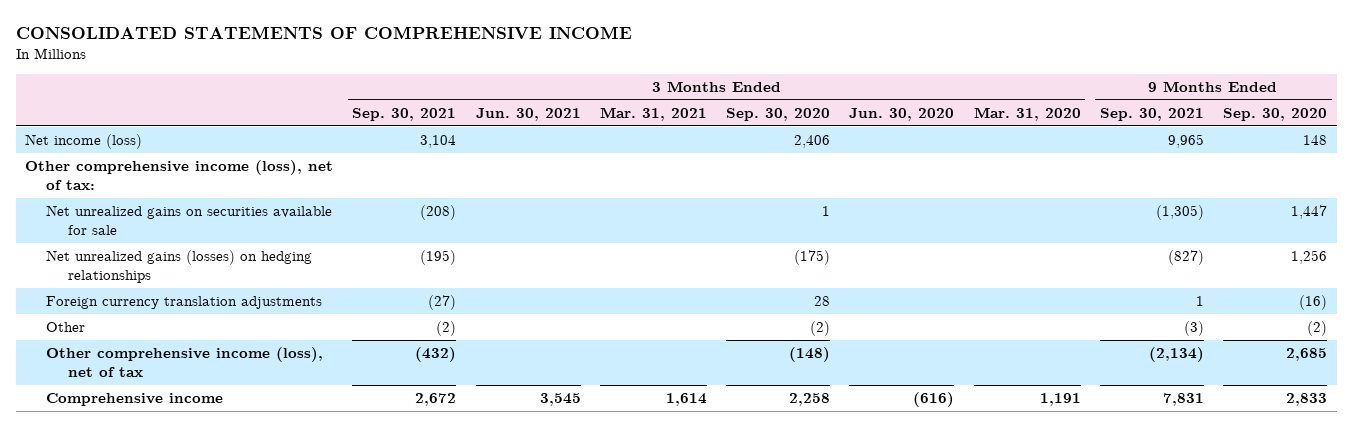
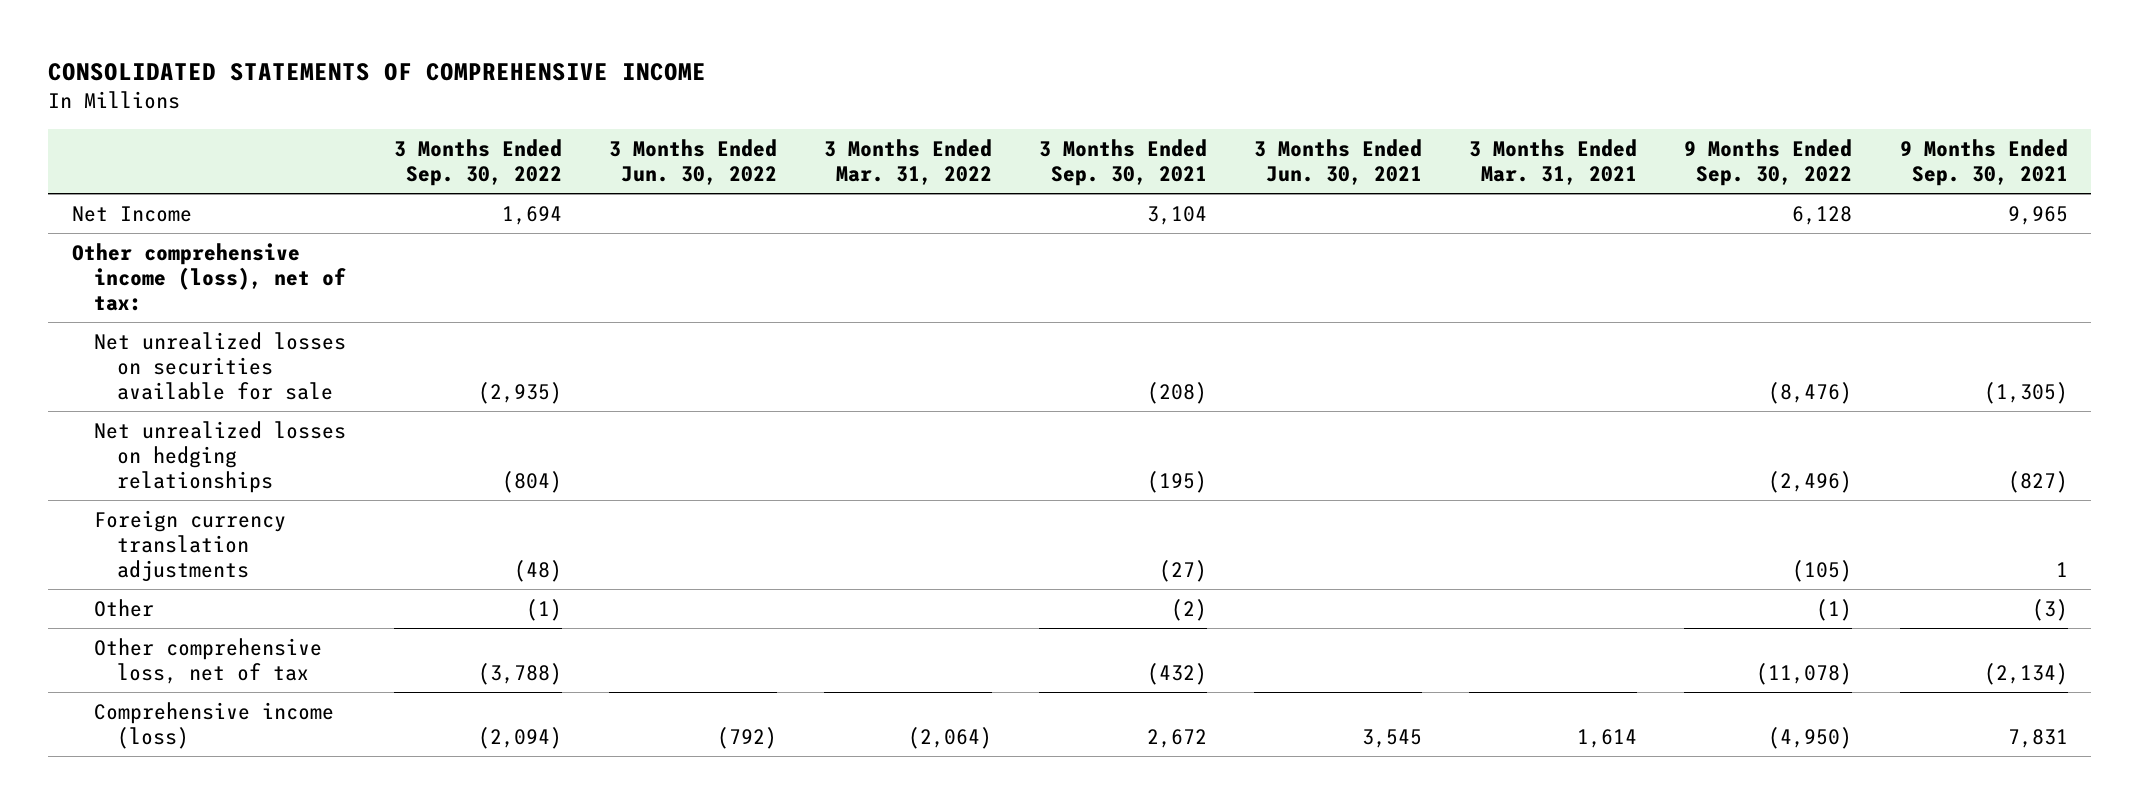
[726,107,831,121] Sep. 30, 2020 -> none
[849,107,955,121] Jun. 30, 2020 -> none
[973,106,1081,121] Mar. 31, 2020 -> none
[1223,107,1328,121] Sep. 30, 2020 -> none
none -> [393,138,562,187] 3 Months Ended Sep. 30, 2022
none -> [608,138,777,186] 3 Months Ended Jun. 30, 2022
none -> [823,138,992,186] 3 Months Ended Mar. 31, 2022
none -> [1684,138,1853,187] 9 Months Ended Sep. 30, 2022
[25,134,143,150] Net income (loss) -> [71,205,192,222] Net Income
[46,205,333,236] Net unrealized gains on securities available for sale -> [94,331,347,401] Net unrealized losses on securities available for sale
[46,250,313,284] Net unrealized gains (losses) on hedging relationships -> [94,420,347,494] Net unrealized losses on hedging relationships
[46,347,324,378] Other comprehensive income (loss), net of tax -> [94,637,323,684] Other comprehensive loss, net of tax
[46,393,224,407] Comprehensive income -> [94,701,335,749] Comprehensive income (loss)

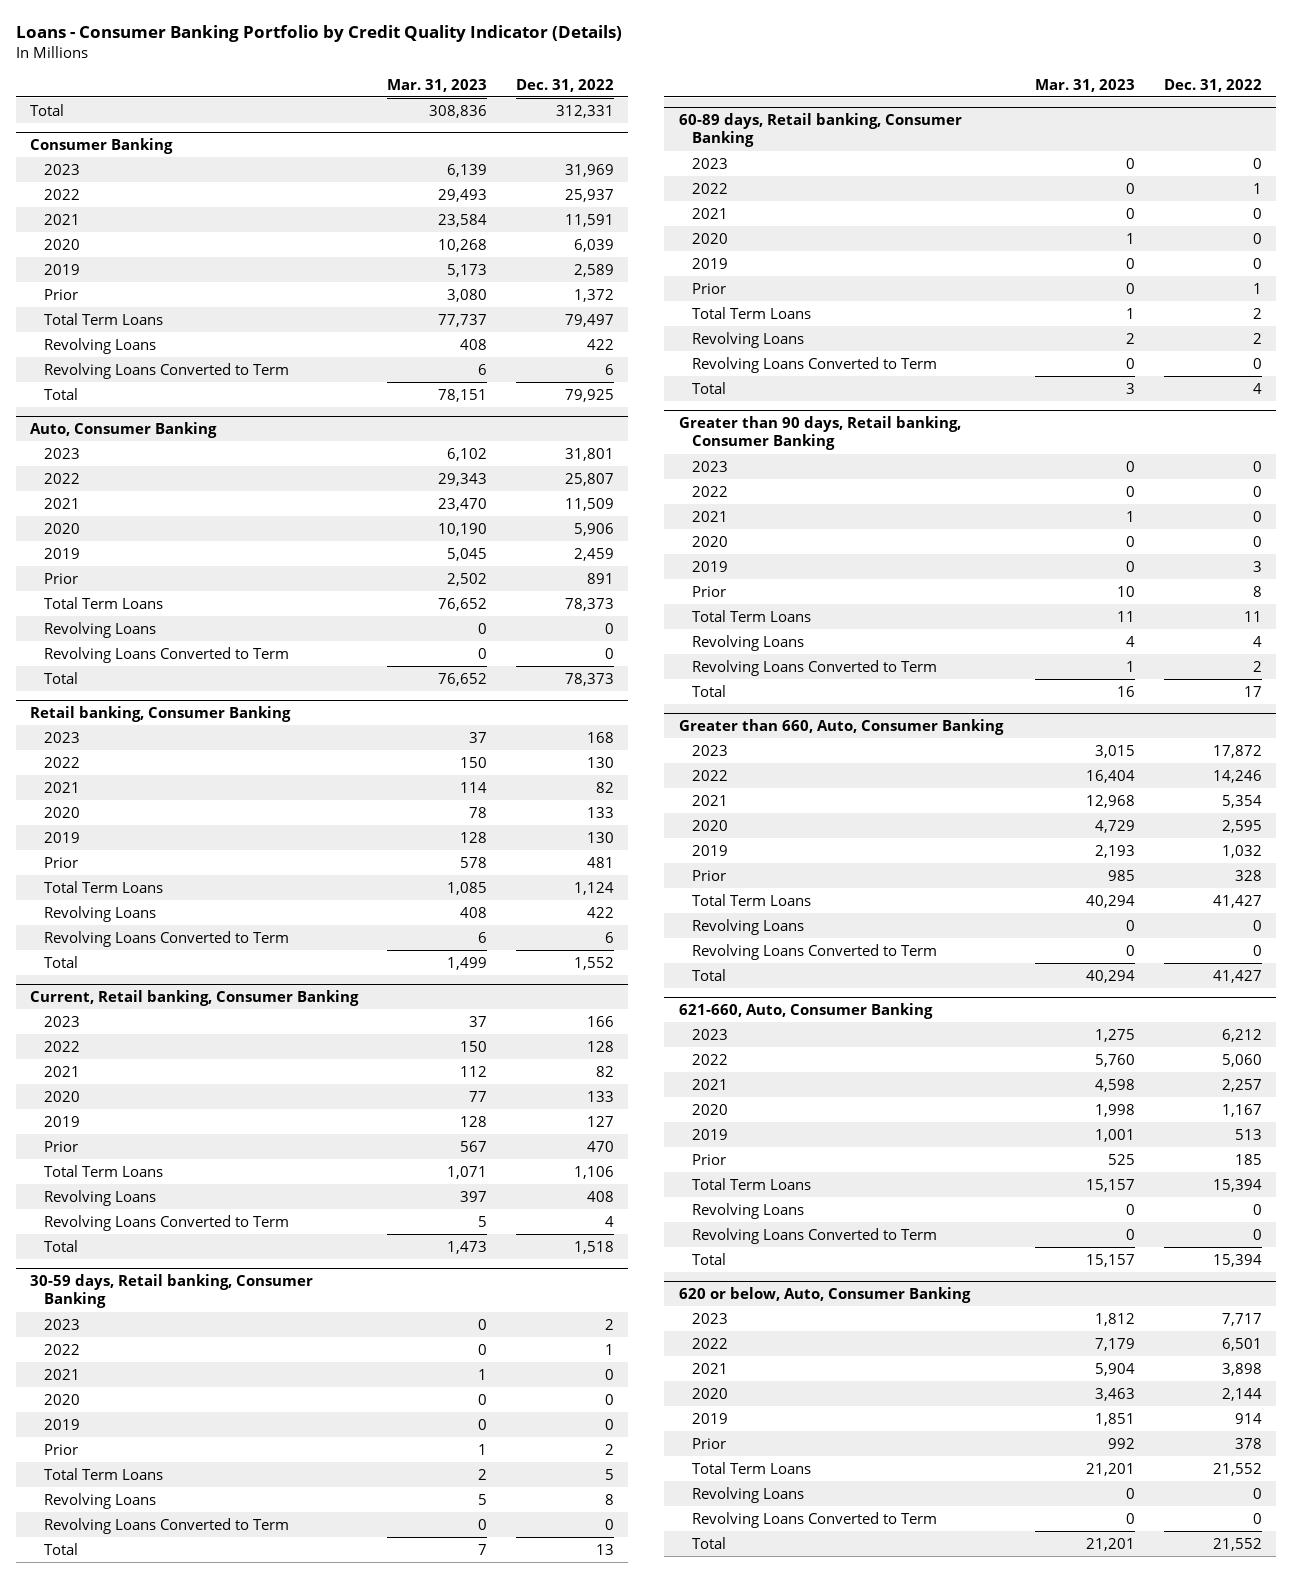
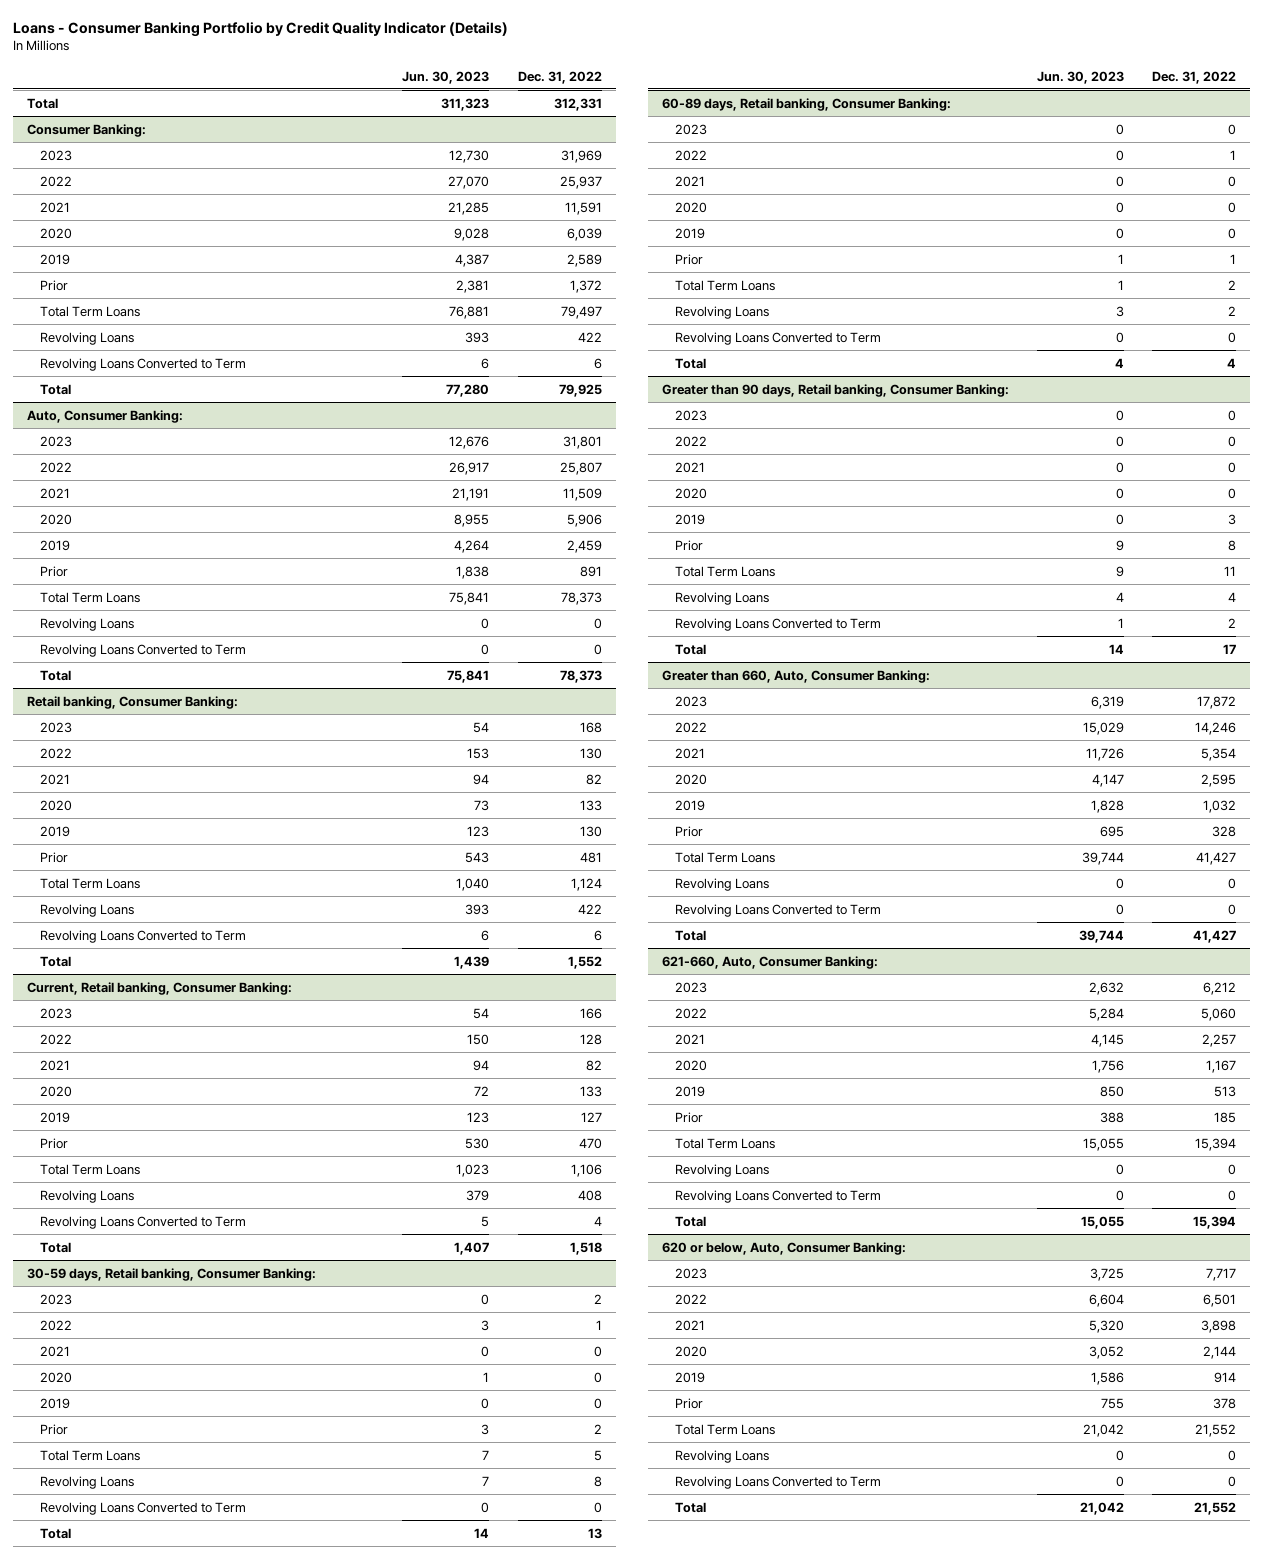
[386,78,487,92] Mar. 31, 2023 -> none
none -> [402,70,490,84] Jun. 30, 2023
[30,137,174,154] Consumer Banking -> [27,123,147,137] Consumer Banking:
[30,421,218,438] Auto, Consumer Banking -> [27,409,184,423] Auto, Consumer Banking:
[30,705,292,722] Retail banking, Consumer Banking -> [27,695,239,709] Retail banking, Consumer Banking:
[30,989,360,1006] Current, Retail banking, Consumer Banking -> [27,981,293,995] Current, Retail banking, Consumer Banking:
[30,1273,314,1309] 30-59 days, Retail banking, Consumer Banking -> [27,1267,317,1281] 30-59 days, Retail banking, Consumer Banking:
[678,112,962,148] 60-89 days, Retail banking, Consumer Banking -> [661,97,951,111] 60-89 days, Retail banking, Consumer Banking:
[678,415,961,451] Greater than 90 days, Retail banking, Consumer Banking -> [661,383,1009,397] Greater than 90 days, Retail banking, Consumer Banking:
[678,718,1004,735] Greater than 660, Auto, Consumer Banking -> [661,669,930,683] Greater than 660, Auto, Consumer Banking:
[678,1002,933,1019] 621-660, Auto, Consumer Banking -> [661,955,878,969] 621-660, Auto, Consumer Banking:
[678,1286,971,1303] 620 or below, Auto, Consumer Banking -> [661,1241,906,1255] 620 or below, Auto, Consumer Banking:

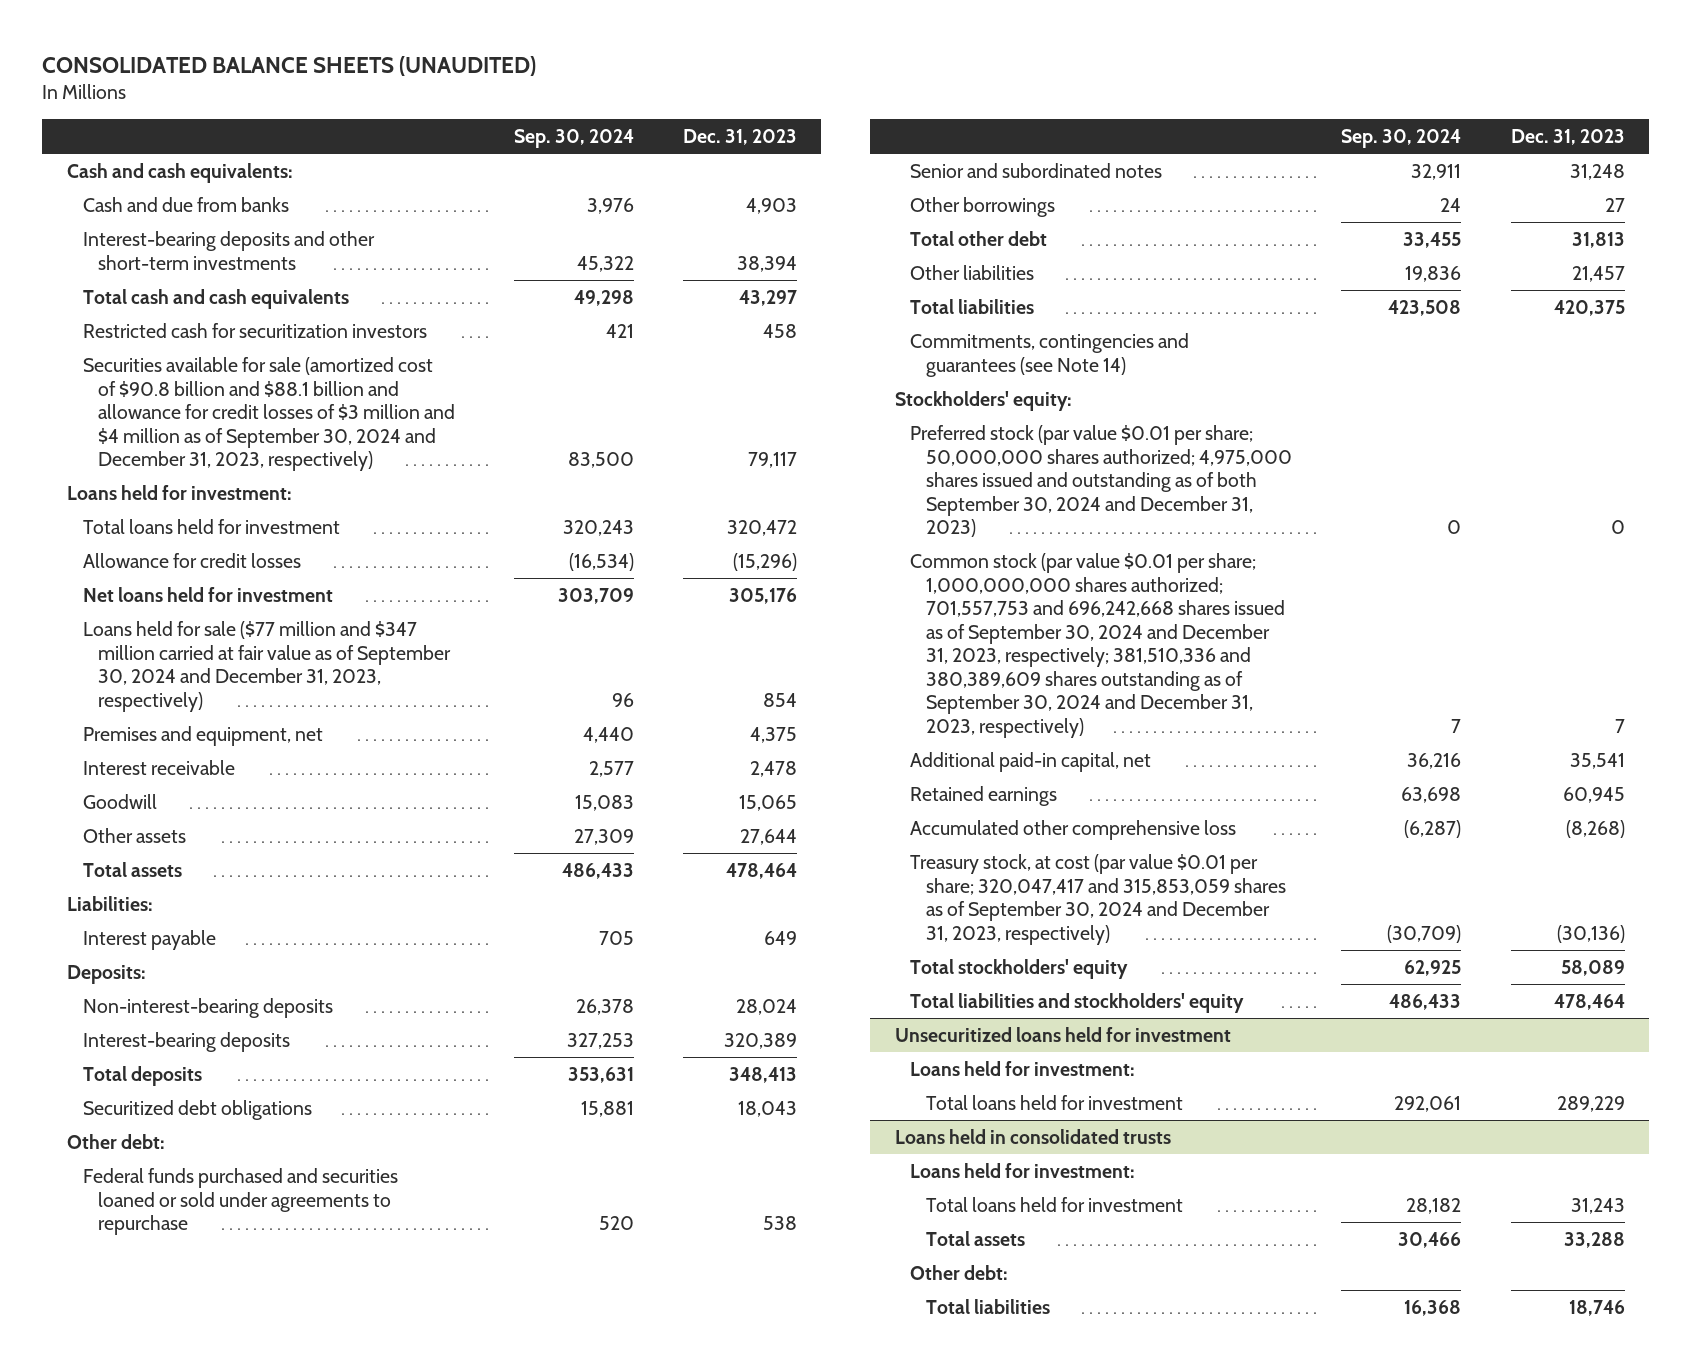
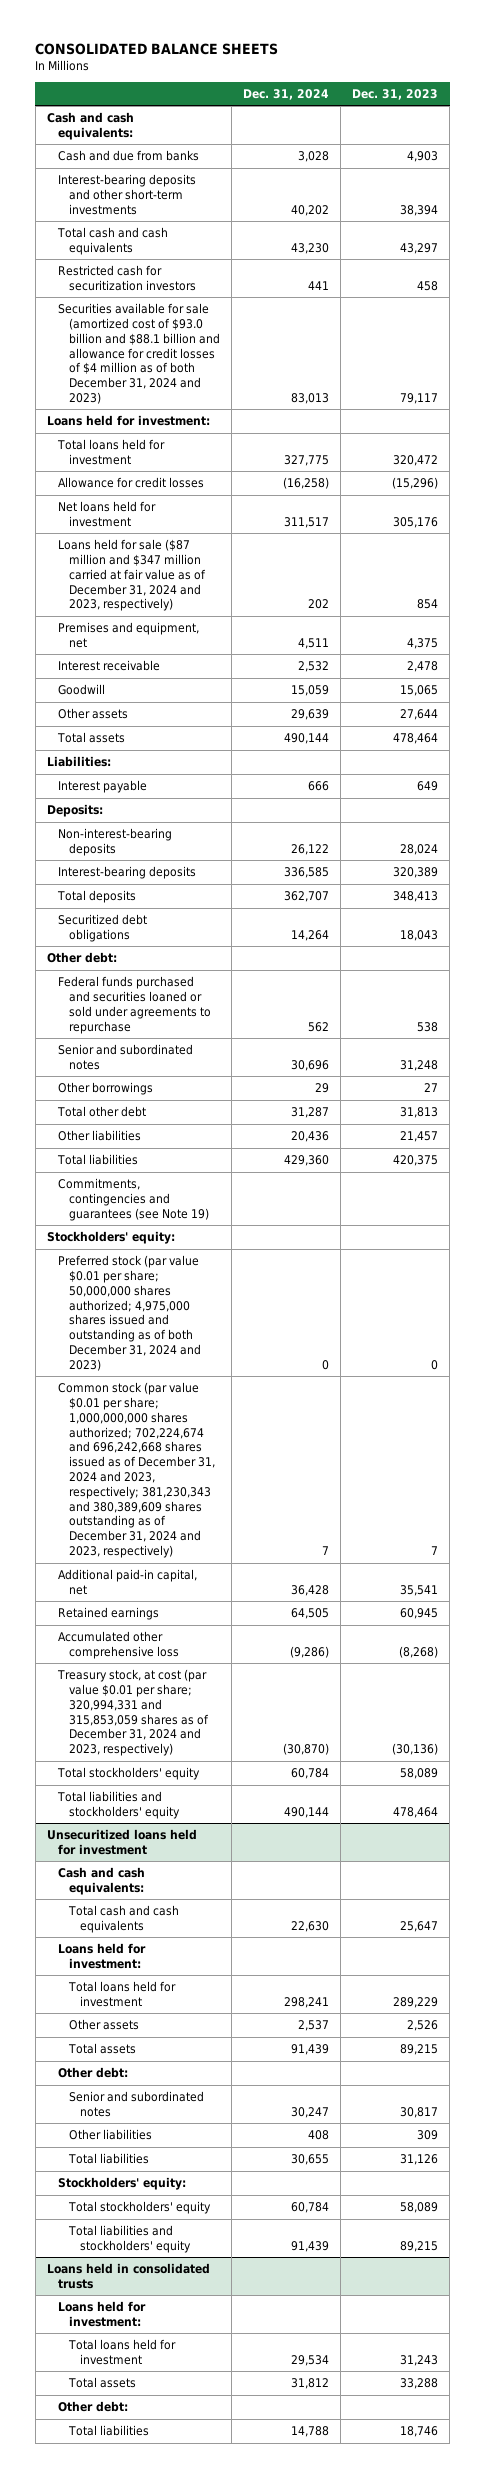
[42,55,537,76] CONSOLIDATED BALANCE SHEETS (UNAUDITED) -> [35,42,279,55] CONSOLIDATED BALANCE SHEETS
[513,128,634,148] Sep. 30, 2024 -> none
none -> [243,88,330,100] Dec. 31, 2024
[82,357,456,472] Securities available for sale (amortized cost of $90.8 billion and $88.1 billion and allowance for credit losses of $3 million and $4 million as of September 30, 2024 and December 31, 2023, respectively) -> [57,303,221,405] Securities available for sale (amortized cost of $93.0 billion and $88.1 billion and allowance for credit losses of $4 million as of both December 31, 2024 and 2023)
[82,621,452,712] Loans held for sale ($77 million and $347 million carried at fair value as of September 30, 2024 and December 31, 2023, respectively) -> [57,539,207,612] Loans held for sale ($87 million and $347 million carried at fair value as of December 31, 2024 and 2023, respectively)
[910,333,1190,377] Commitments, contingencies and guarantees (see Note 14) -> [57,1178,210,1221] Commitments, contingencies and guarantees (see Note 19)
[910,425,1293,538] Preferred stock (par value $0.01 per share; 50,000,000 shares authorized; 4,975,000 shares issued and outstanding as of both September 30, 2024 and December 31, 2023) -> [57,1255,202,1371] Preferred stock (par value $0.01 per share; 50,000,000 shares authorized; 4,975,000 shares issued and outstanding as of both December 31, 2024 and 2023)
[910,553,1286,738] Common stock (par value $0.01 per share; 1,000,000,000 shares authorized; 701,557,753 and 696,242,668 shares issued as of September 30, 2024 and December 31, 2023, respectively; 381,510,336 and 380,389,609 shares outstanding as of September 30, 2024 and December 31, 2023, respectively) -> [57,1382,216,1559] Common stock (par value $0.01 per share; 1,000,000,000 shares authorized; 702,224,674 and 696,242,668 shares issued as of December 31, 2024 and 2023, respectively; 381,230,343 and 380,389,609 shares outstanding as of December 31, 2024 and 2023, respectively)
[910,854,1287,945] Treasury stock, at cost (par value $0.01 per share; 320,047,417 and 315,853,059 shares as of September 30, 2024 and December 31, 2023, respectively) -> [56,1669,210,1757] Treasury stock, at cost (par value $0.01 per share; 320,994,331 and 315,853,059 shares as of December 31, 2024 and 2023, respectively)
none -> [57,1867,145,1895] Cash and cash equivalents:
none -> [68,1905,180,1933] Total cash and cash equivalents
none -> [69,2019,140,2031] Other assets
none -> [68,2043,137,2055] Total assets
none -> [57,2067,128,2079] Other debt:
none -> [69,2091,205,2117] Senior and subordinated notes
none -> [69,2129,153,2141] Other liabilities
none -> [68,2153,150,2165] Total liabilities
none -> [57,2177,186,2191] Stockholders' equity:
none -> [68,2201,212,2215] Total stockholders' equity
none -> [68,2225,192,2253] Total liabilities and stockholders' equity

